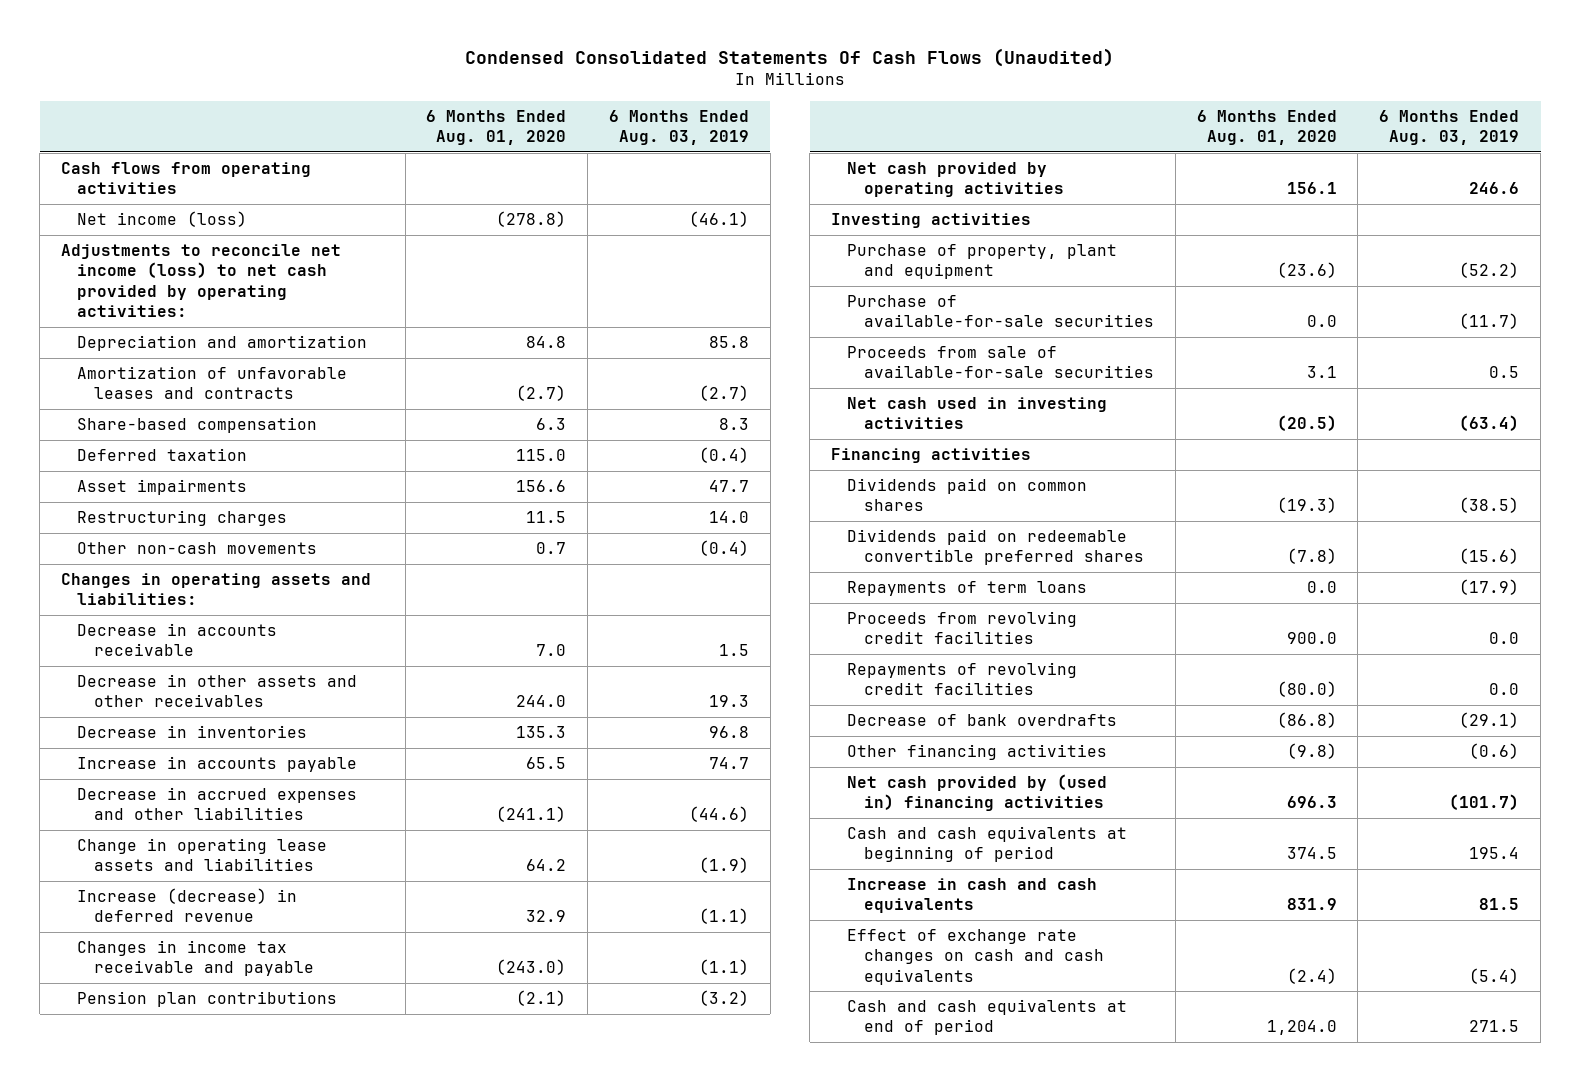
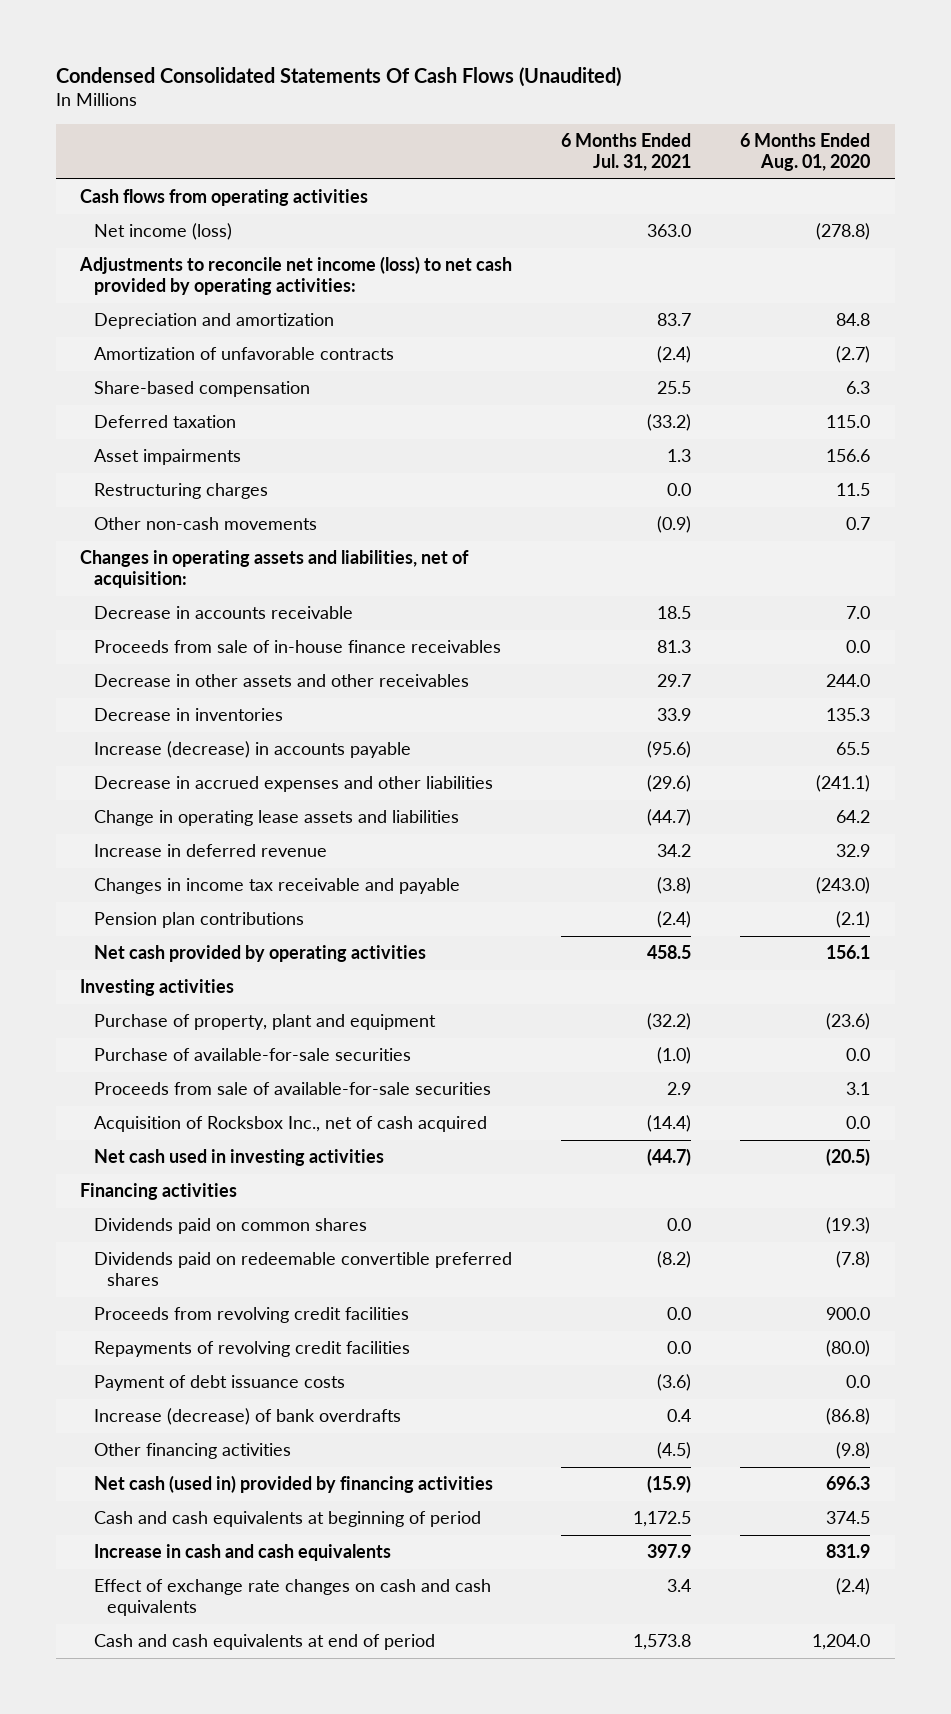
[609,109,750,146] 6 Months Ended Aug. 03, 2019 -> none
none -> [561,132,692,172] 6 Months Ended Jul. 31, 2021
[77,365,348,400] Amortization of unfavorable leases and contracts -> [93,346,394,360] Amortization of unfavorable contracts
[60,572,371,606] Changes in operating assets and liabilities: -> [80,549,470,589] Changes in operating assets and liabilities, net of acquisition:
none -> [93,639,501,653] Proceeds from sale of in-house finance receivables
[77,755,358,772] Increase in accounts payable -> [93,740,411,758] Increase (decrease) in accounts payable
[77,887,298,923] Increase (decrease) in deferred revenue -> [93,843,327,857] Increase in deferred revenue
none -> [93,1115,487,1132] Acquisition of Rocksbox Inc., net of cash acquired
[847,580,1088,596] Repayments of term loans -> none
none -> [93,1374,345,1391] Payment of debt issuance costs
[847,713,1118,726] Decrease of bank overdrafts -> [93,1407,401,1425] Increase (decrease) of bank overdrafts
[847,773,1108,812] Net cash provided by (used in) financing activities -> [93,1474,493,1493] Net cash (used in) provided by financing activities

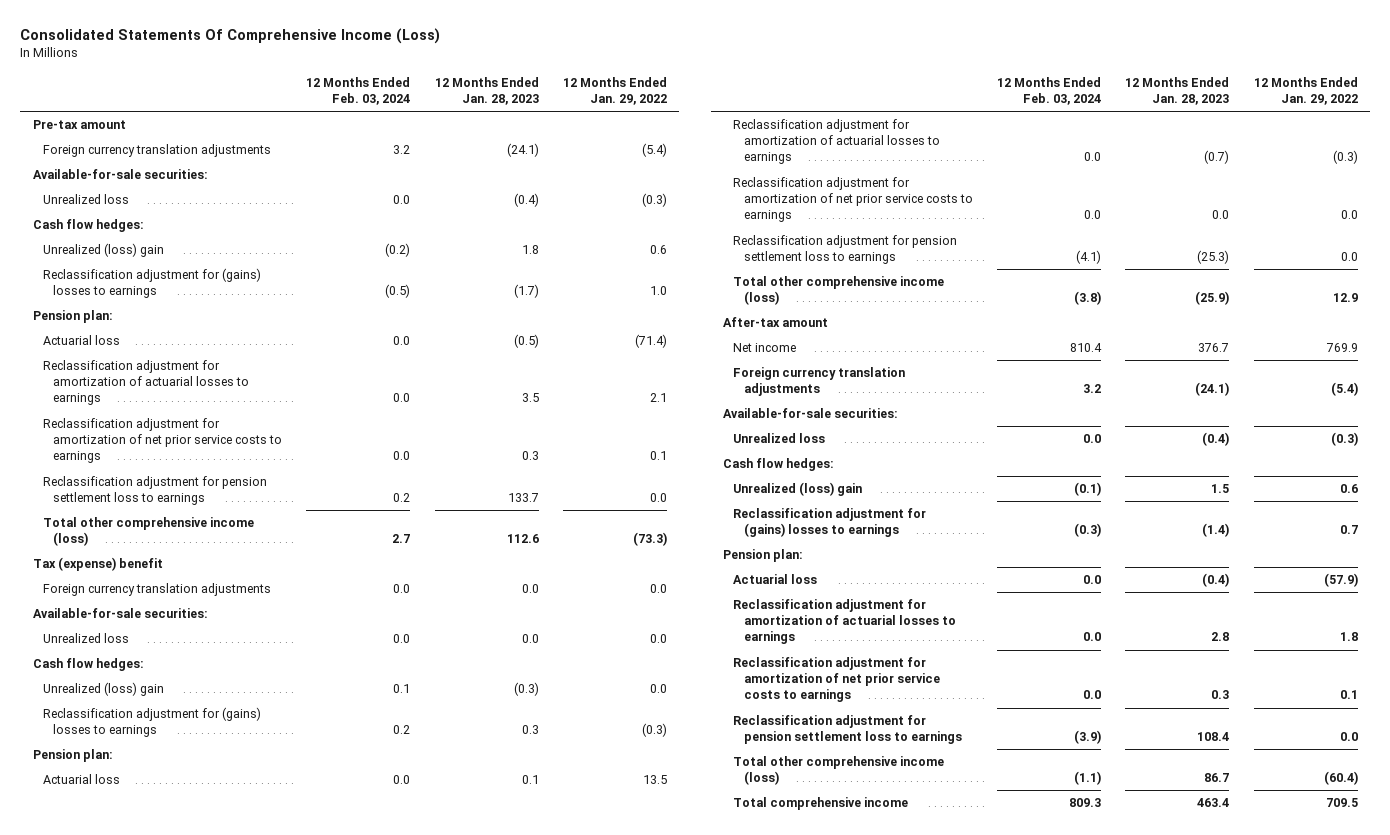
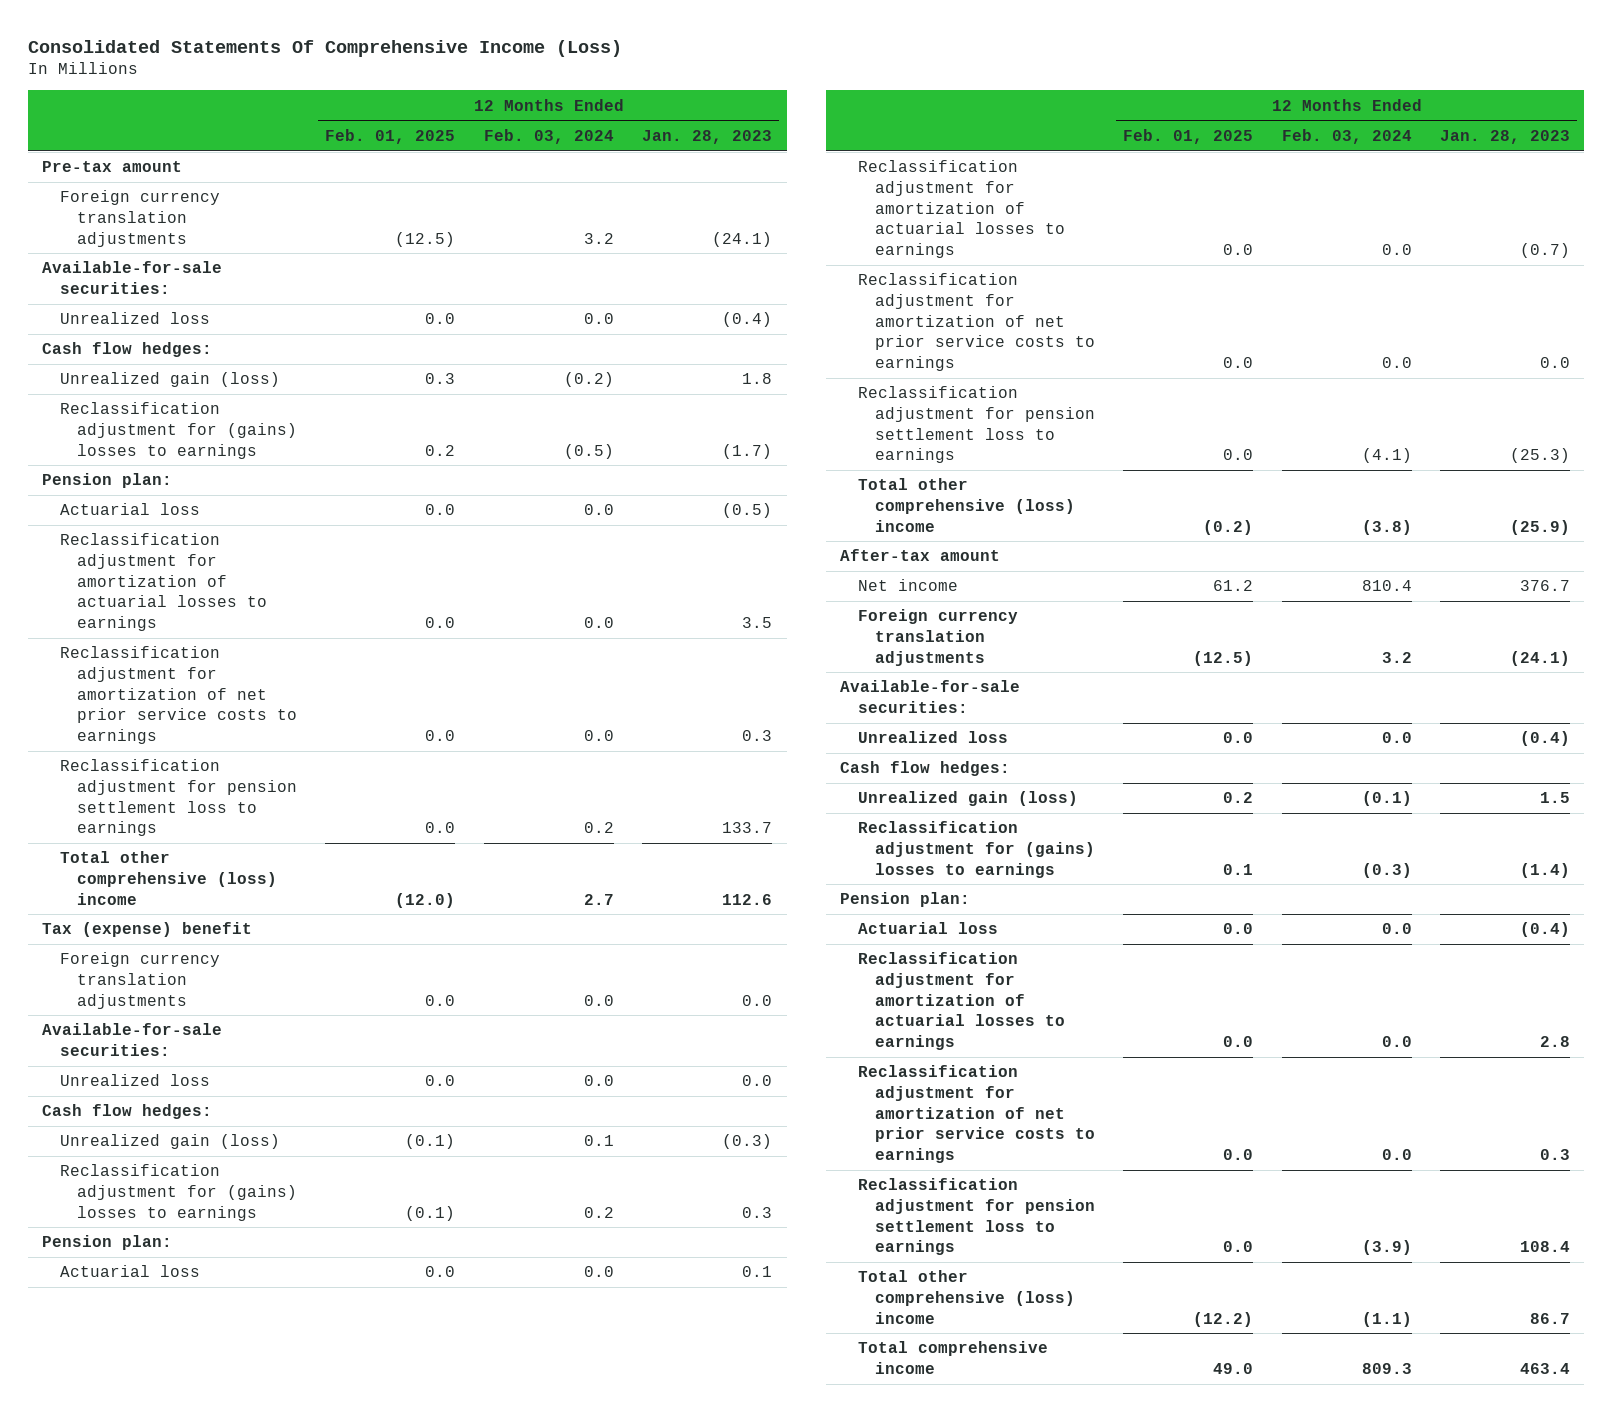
[563,77,668,106] 12 Months Ended Jan. 29, 2022 -> none
none -> [325,129,456,145] Feb. 01, 2025
[42,243,164,258] Unrealized (loss) gain -> [59,372,280,388] Unrealized gain (loss)
[42,517,254,547] Total other comprehensive income (loss) -> [59,851,277,905] Total other comprehensive (loss) income
[42,682,164,697] Unrealized (loss) gain -> [59,1134,280,1150] Unrealized gain (loss)
[733,276,945,306] Total other comprehensive income (loss) -> [857,478,1075,532] Total other comprehensive (loss) income
[733,482,863,497] Unrealized (loss) gain -> [857,791,1078,807] Unrealized gain (loss)
[733,756,945,786] Total other comprehensive income (loss) -> [857,1270,1075,1324] Total other comprehensive (loss) income

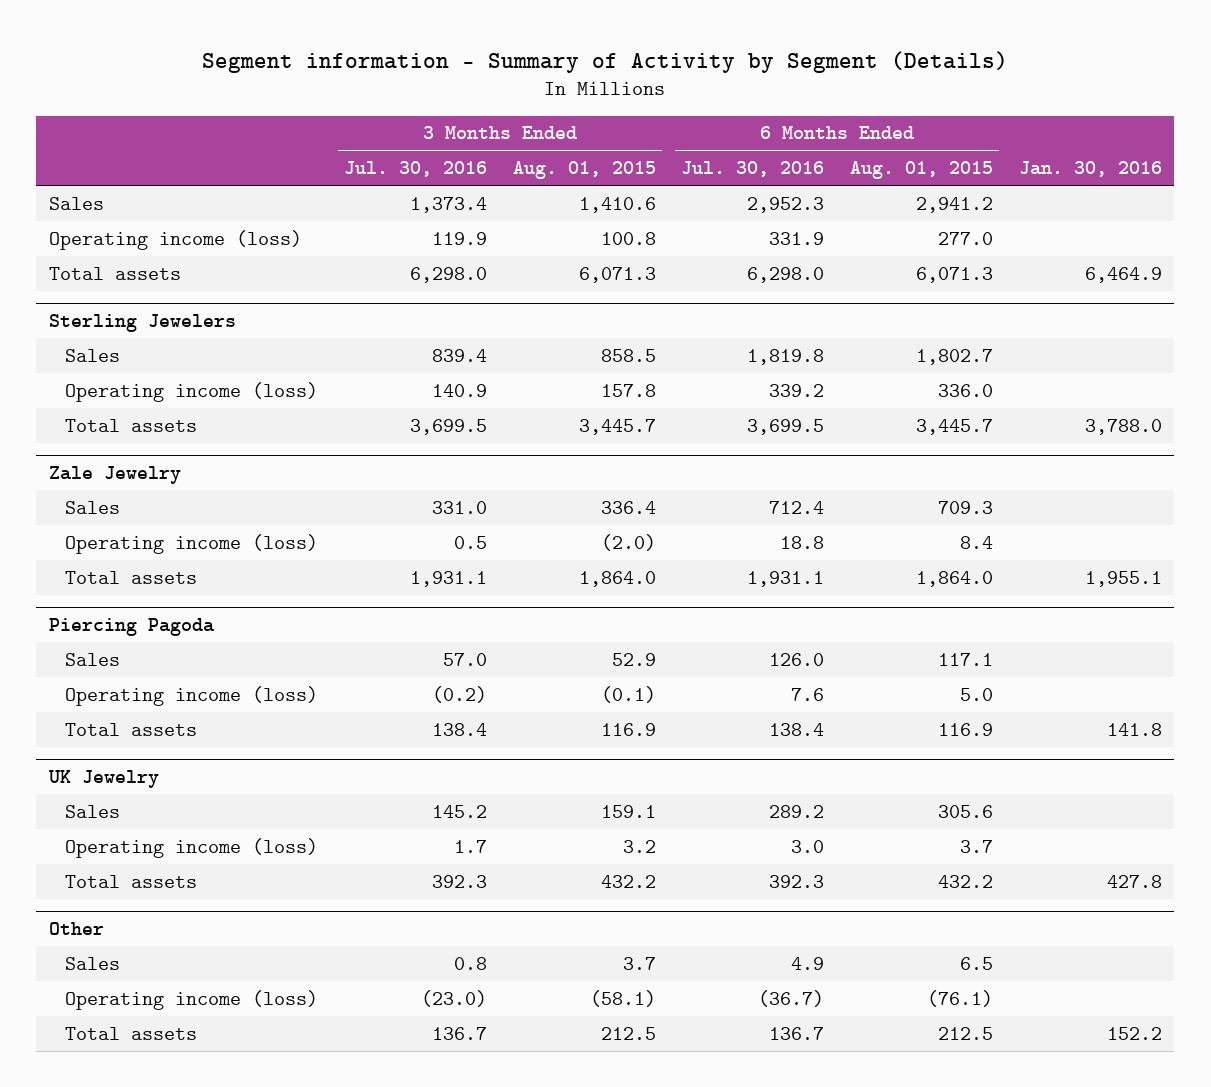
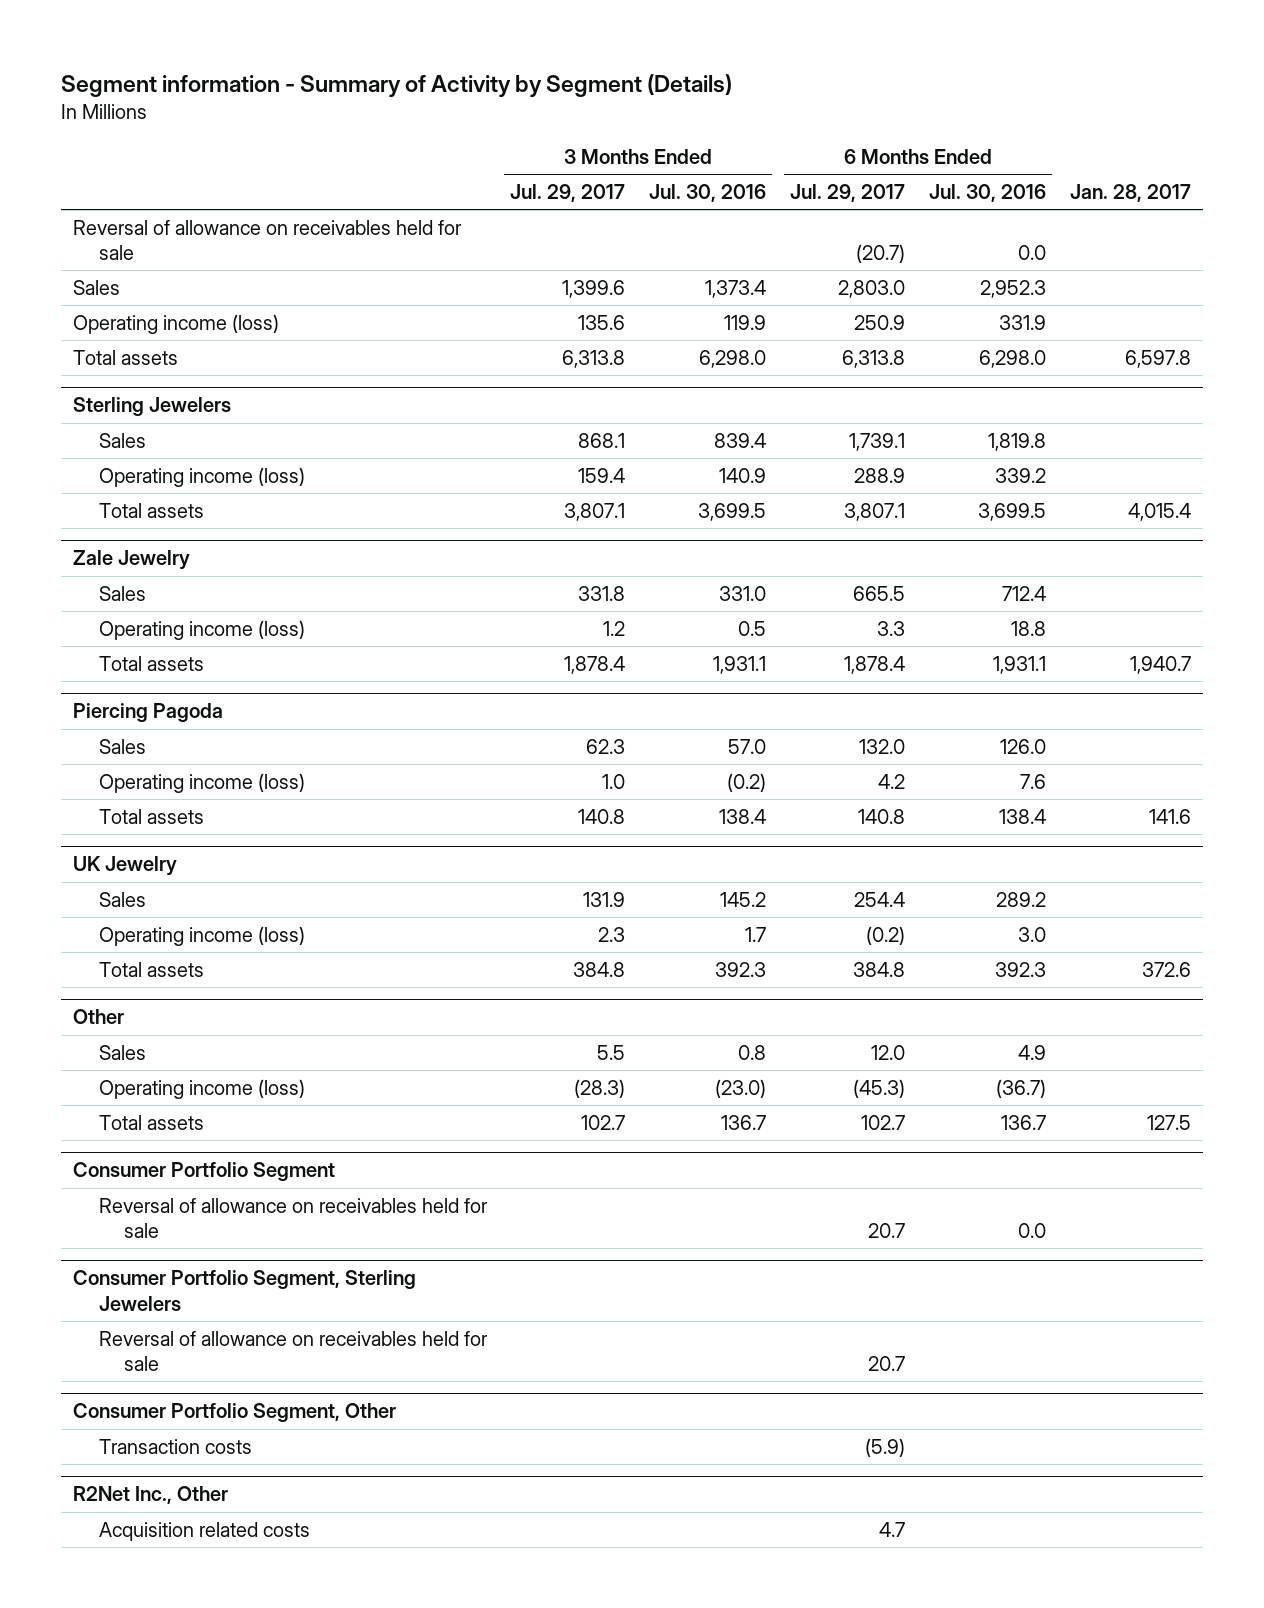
[512,161,656,180] Aug. 01, 2015 -> none
[849,161,993,180] Aug. 01, 2015 -> none
[1018,161,1162,178] Jan. 30, 2016 -> none
none -> [510,183,626,202] Jul. 29, 2017
none -> [790,183,906,202] Jul. 29, 2017
none -> [1070,183,1192,202] Jan. 28, 2017
none -> [72,219,462,261] Reversal of allowance on receivables held for sale
none -> [72,1162,335,1182] Consumer Portfolio Segment
none -> [98,1197,488,1239] Reversal of allowance on receivables held for sale
none -> [72,1270,416,1311] Consumer Portfolio Segment, Sterling Jewelers
none -> [98,1330,488,1372] Reversal of allowance on receivables held for sale
none -> [72,1403,396,1423] Consumer Portfolio Segment, Other
none -> [98,1438,252,1454] Transaction costs
none -> [72,1486,228,1505] R2Net Inc., Other
none -> [98,1521,310,1541] Acquisition related costs

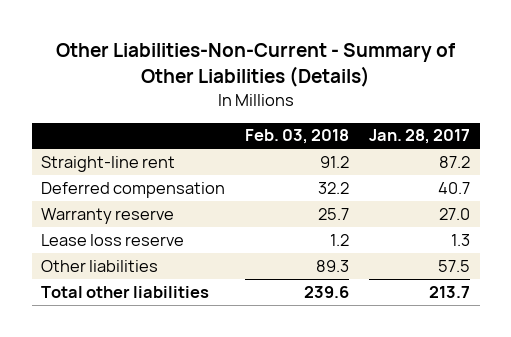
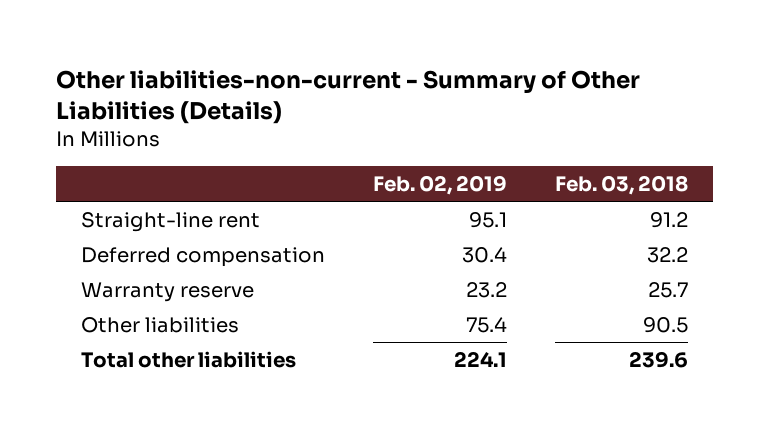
[55,43,455,88] Other Liabilities-Non-Current - Summary of Other Liabilities (Details) -> [56,69,641,125] Other liabilities-non-current - Summary of Other Liabilities (Details)
[369,129,471,145] Jan. 28, 2017 -> none
none -> [373,175,508,196] Feb. 02, 2019
[41,233,185,246] Lease loss reserve -> none
[316,259,350,272] 89.3 -> [643,316,689,333] 90.5

